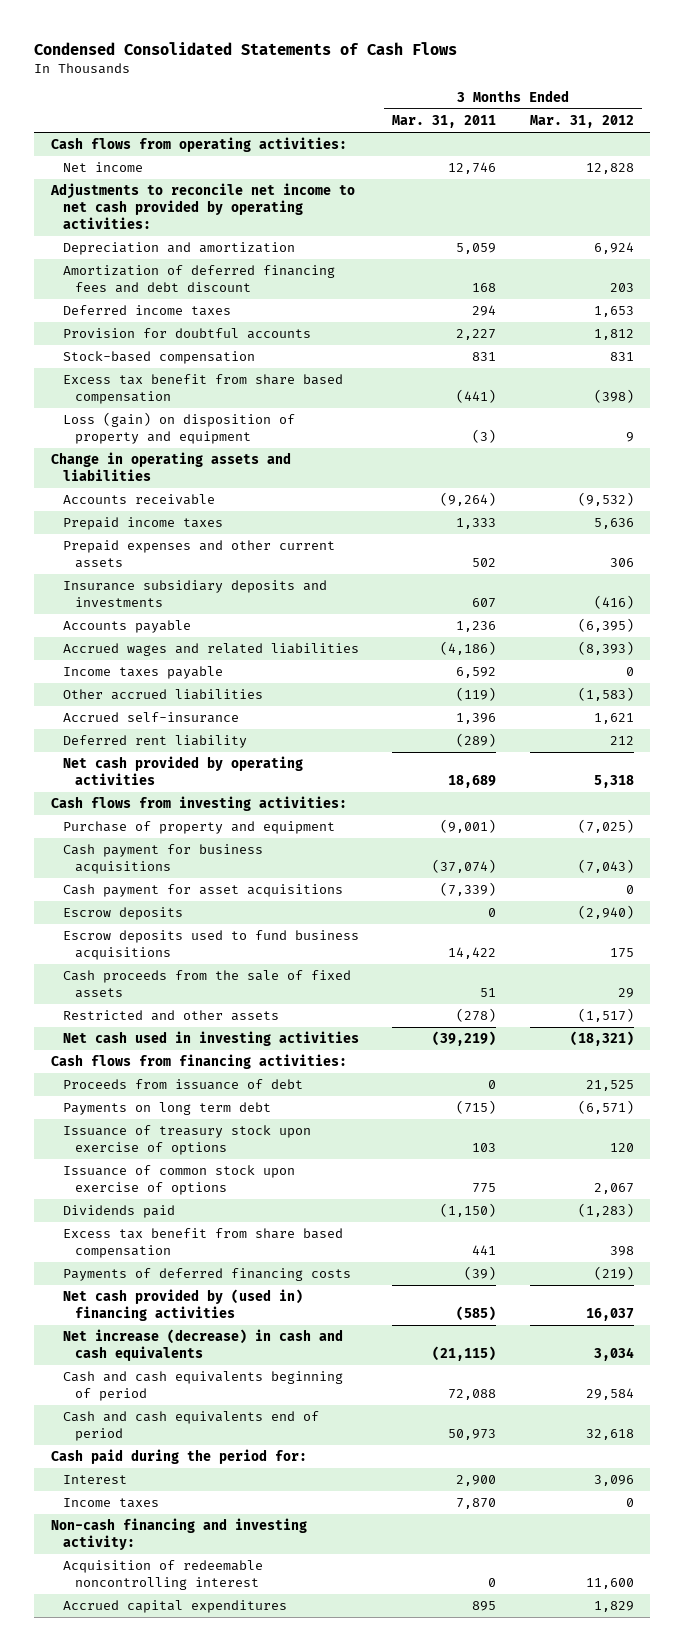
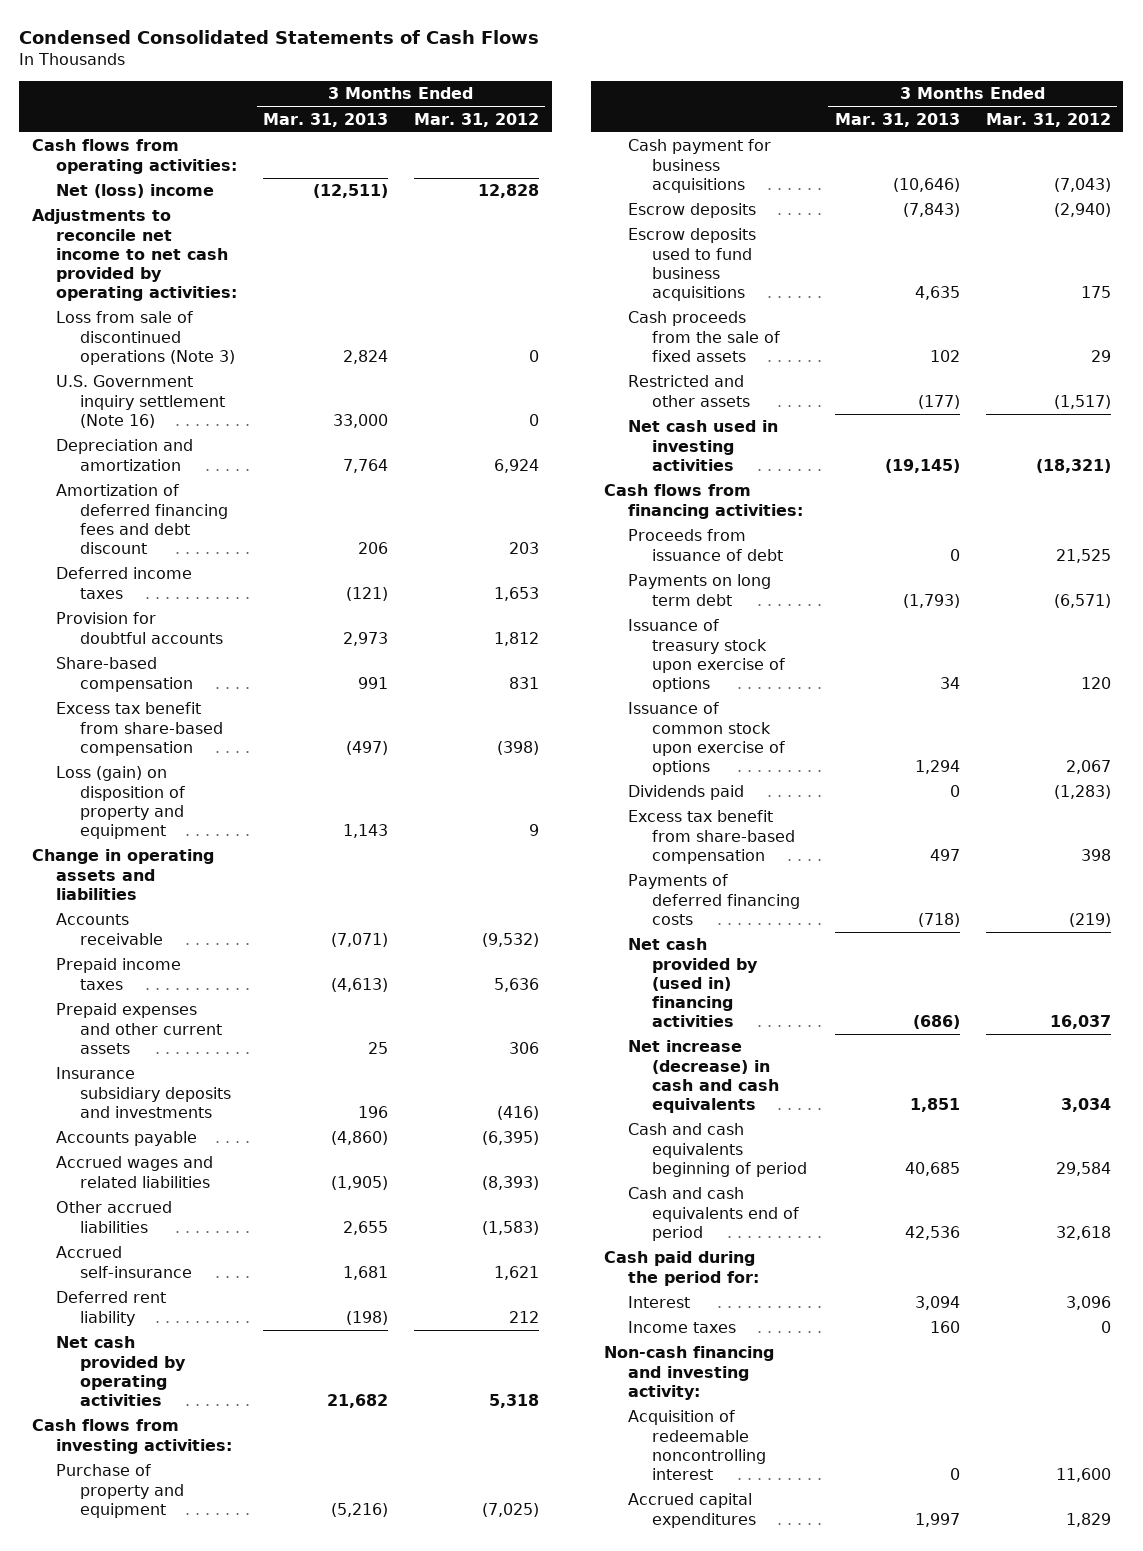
[392,115,497,129] Mar. 31, 2011 -> none
none -> [263,112,389,127] Mar. 31, 2013
[62,162,143,173] Net income -> [56,184,215,199] Net (loss) income
none -> [56,311,236,365] Loss from sale of discontinued operations (Note 3)
none -> [56,375,226,428] U.S. Government inquiry settlement (Note 16)
[62,351,255,365] Stock-based compensation -> [56,657,194,692] Share-based compensation
[62,374,343,405] Excess tax benefit from share based compensation -> [56,702,224,756] Excess tax benefit from share-based compensation
[62,666,223,680] Income taxes payable -> none
[62,884,343,898] Cash payment for asset acquisitions -> none
[62,1228,343,1259] Excess tax benefit from share based compensation -> [628,810,796,864] Excess tax benefit from share-based compensation

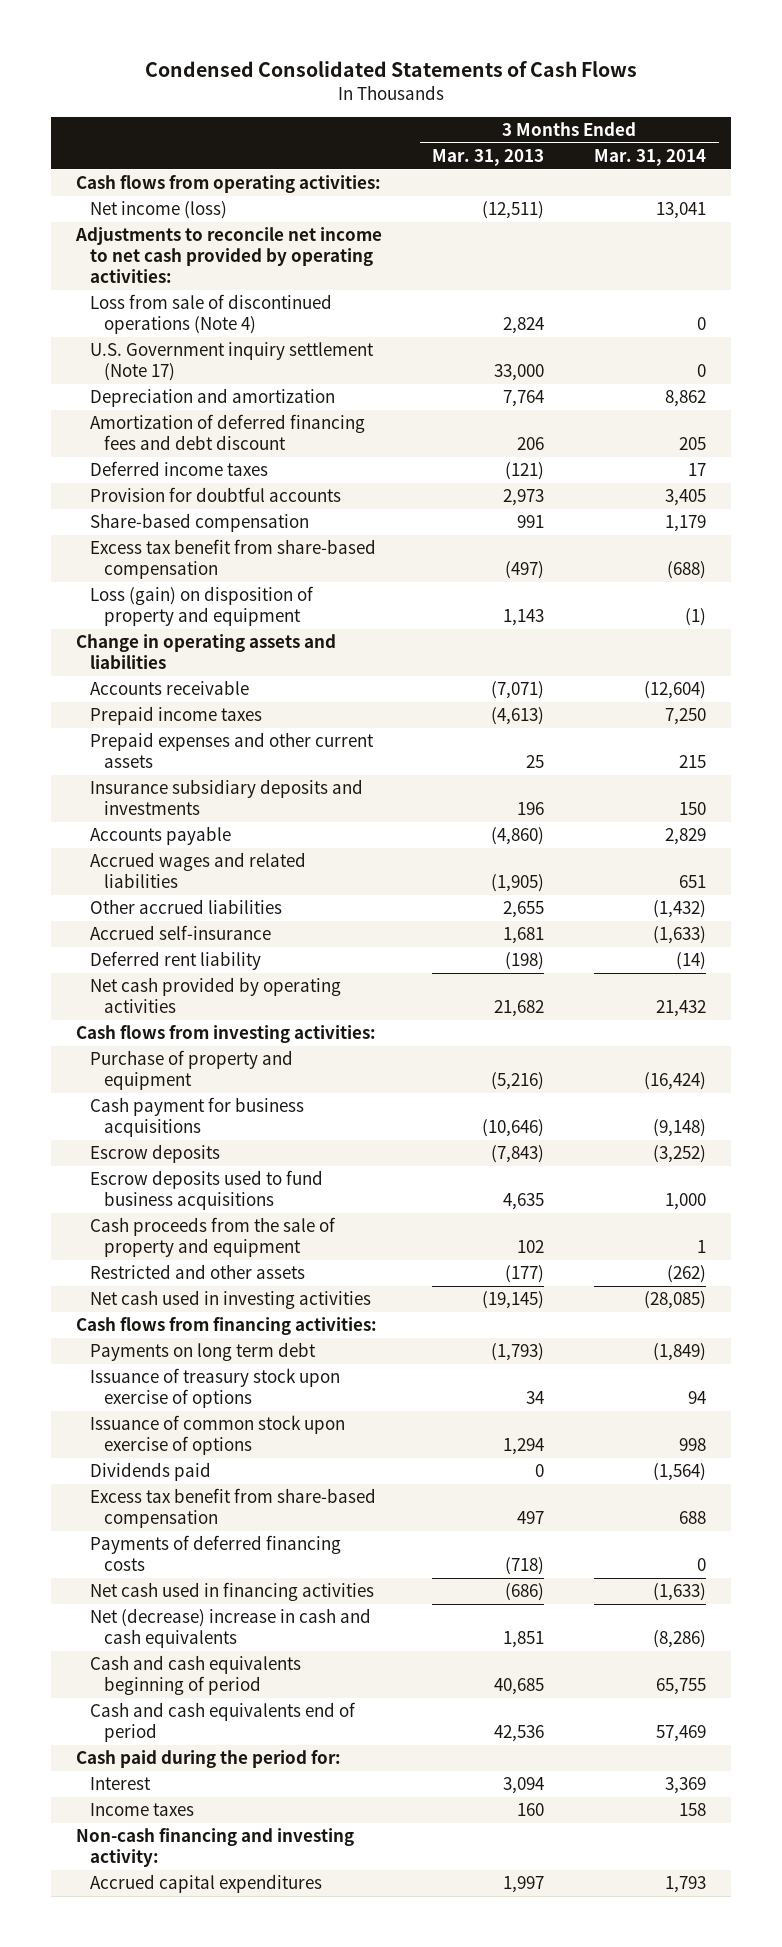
[413,112,539,127] Mar. 31, 2012 -> none
none -> [594,148,707,166] Mar. 31, 2014
[56,184,215,199] Net (loss) income -> [90,201,228,220] Net income (loss)
[56,311,236,365] Loss from sale of discontinued operations (Note 3) -> [90,294,333,335] Loss from sale of discontinued operations (Note 4)
[56,375,226,428] U.S. Government inquiry settlement (Note 16) -> [90,342,375,382] U.S. Government inquiry settlement (Note 17)
[628,311,781,362] Cash proceeds from the sale of fixed assets -> [90,1217,337,1258] Cash proceeds from the sale of property and equipment
[628,529,784,561] Proceeds from issuance of debt -> none
[628,938,759,1028] Net cash provided by (used in) financing activities -> [90,1582,375,1602] Net cash used in financing activities
[628,1040,780,1114] Net increase (decrease) in cash and cash equivalents -> [90,1608,372,1649] Net (decrease) increase in cash and cash equivalents
[628,1410,767,1481] Acquisition of redeemable noncontrolling interest -> none

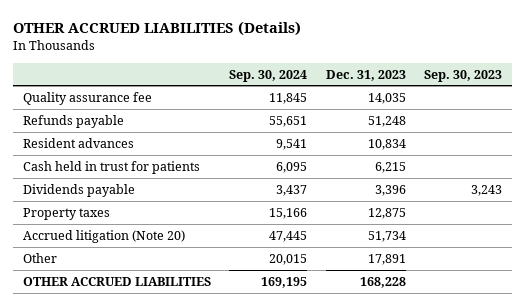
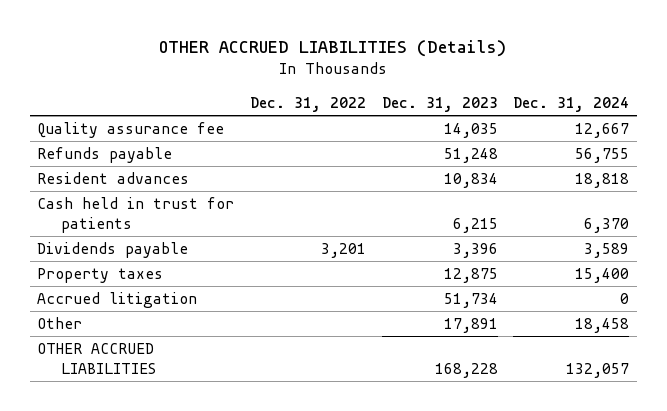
[229,69,308,82] Sep. 30, 2024 -> none
[424,69,503,82] Sep. 30, 2023 -> none
none -> [249,96,366,112] Dec. 31, 2022
none -> [513,96,630,112] Dec. 31, 2024
[22,229,185,243] Accrued litigation (Note 20) -> [37,292,198,309] Accrued litigation

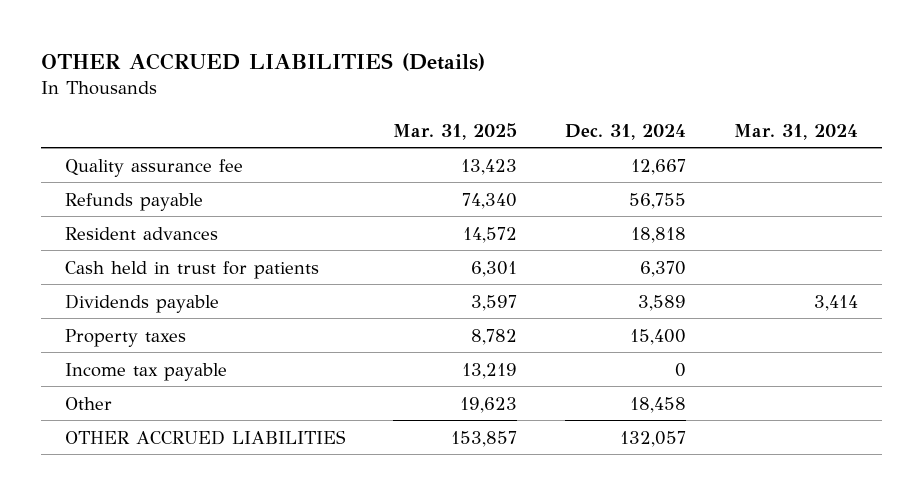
[249,96,366,112] Dec. 31, 2022 -> none
[381,96,498,112] Dec. 31, 2023 -> none
none -> [392,122,517,140] Mar. 31, 2025
none -> [733,123,858,140] Mar. 31, 2024
[37,292,198,309] Accrued litigation -> none
none -> [64,362,227,381] Income tax payable

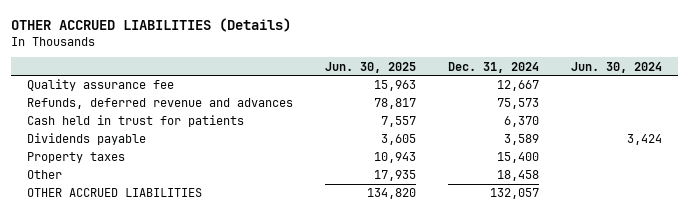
[392,122,517,140] Mar. 31, 2025 -> none
[733,123,858,140] Mar. 31, 2024 -> none
none -> [325,61,417,73] Jun. 30, 2025
none -> [571,61,663,73] Jun. 30, 2024
[64,192,203,211] Refunds payable -> none
[64,226,218,240] Resident advances -> none
none -> [27,98,294,110] Refunds, deferred revenue and advances
[64,362,227,381] Income tax payable -> none

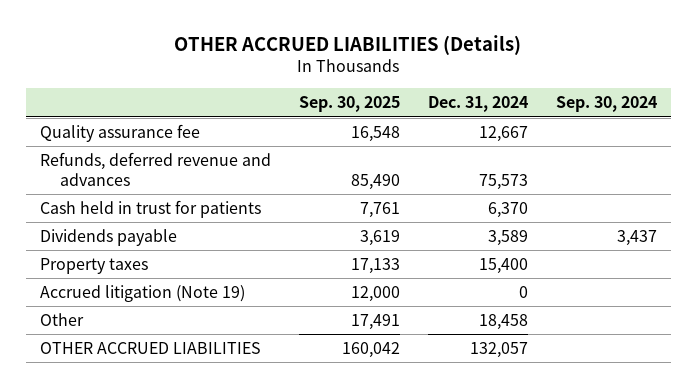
[325,61,417,73] Jun. 30, 2025 -> none
[571,61,663,73] Jun. 30, 2024 -> none
none -> [298,96,400,113] Sep. 30, 2025
none -> [555,96,657,113] Sep. 30, 2024
none -> [39,285,245,303] Accrued litigation (Note 19)

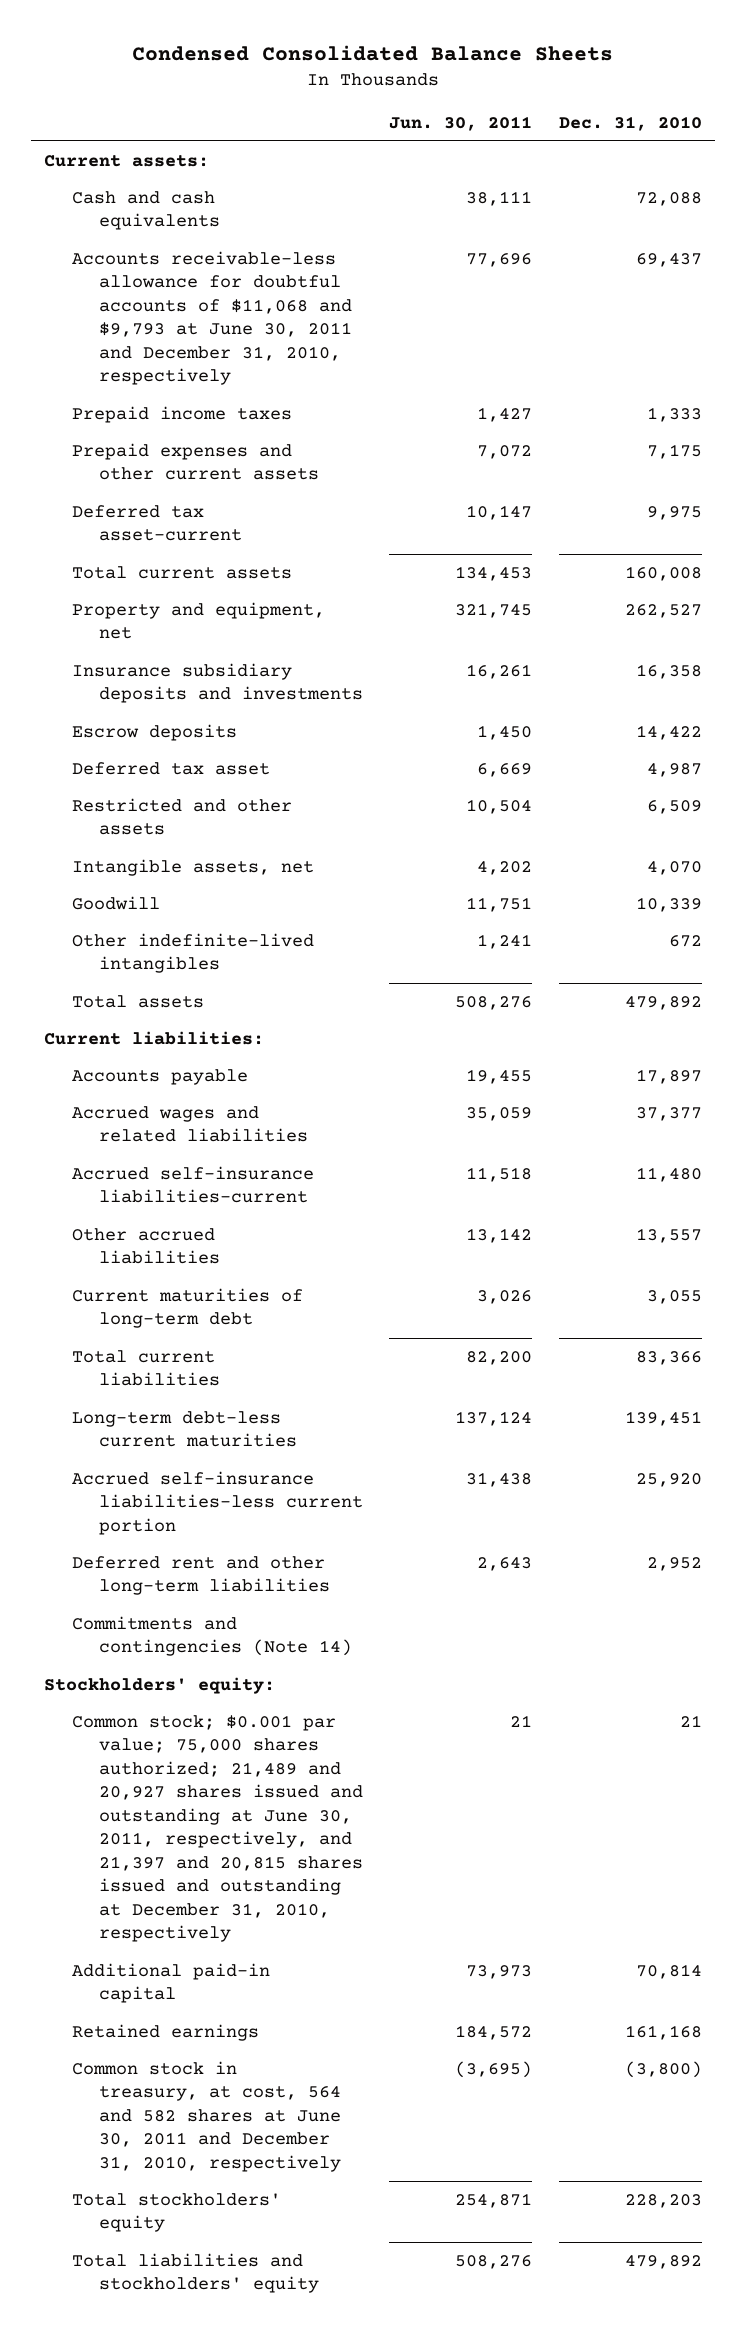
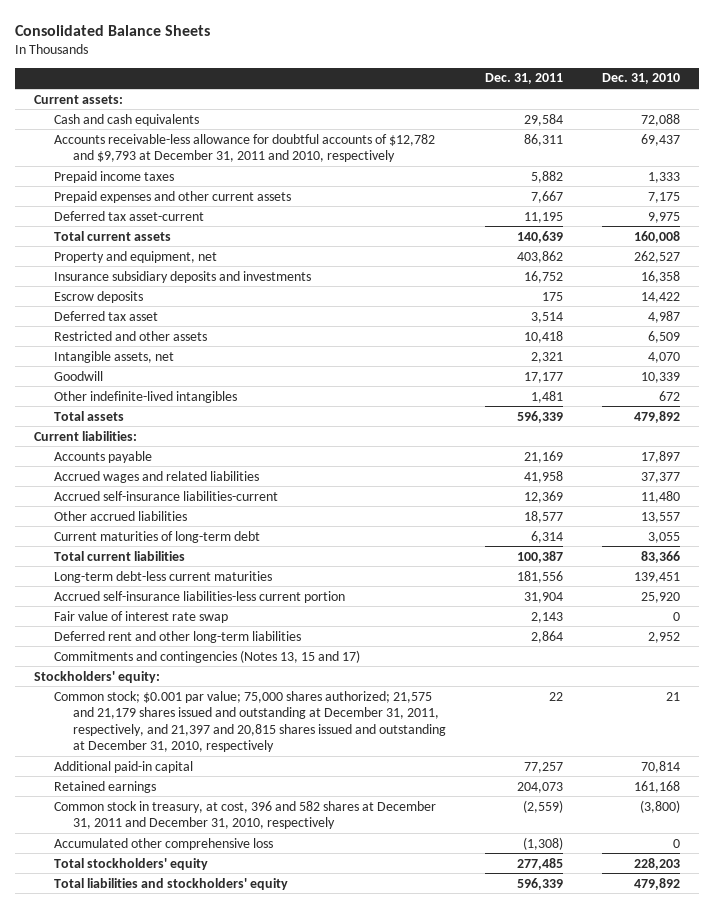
[131,44,613,61] Condensed Consolidated Balance Sheets -> [14,24,210,36] Consolidated Balance Sheets
[389,115,533,131] Jun. 30, 2011 -> none
none -> [484,73,563,85] Dec. 31, 2011
[71,250,352,386] Accounts receivable-less allowance for doubtful accounts of $11,068 and $9,793 at June 30, 2011 and December 31, 2010, respectively -> [53,133,435,163] Accounts receivable-less allowance for doubtful accounts of $12,782 and $9,793 at December 31, 2011 and 2010, respectively
none -> [53,610,228,623] Fair value of interest rate swap
[71,1615,352,1657] Commitments and contingencies (Note 14) -> [53,649,360,663] Commitments and contingencies (Notes 13, 15 and 17)
[71,1714,363,1943] Common stock; $0.001 par value; 75,000 shares authorized; 21,489 and 20,927 shares issued and outstanding at June 30, 2011, respectively, and 21,397 and 20,815 shares issued and outstanding at December 31, 2010, respectively -> [53,690,446,753] Common stock; $0.001 par value; 75,000 shares authorized; 21,575 and 21,179 shares issued and outstanding at December 31, 2011, respectively, and 21,397 and 20,815 shares issued and outstanding at December 31, 2010, respectively
[71,2060,341,2172] Common stock in treasury, at cost, 564 and 582 shares at June 30, 2011 and December 31, 2010, respectively -> [53,800,436,830] Common stock in treasury, at cost, 396 and 582 shares at December 31, 2011 and December 31, 2010, respectively
none -> [53,837,273,850] Accumulated other comprehensive loss

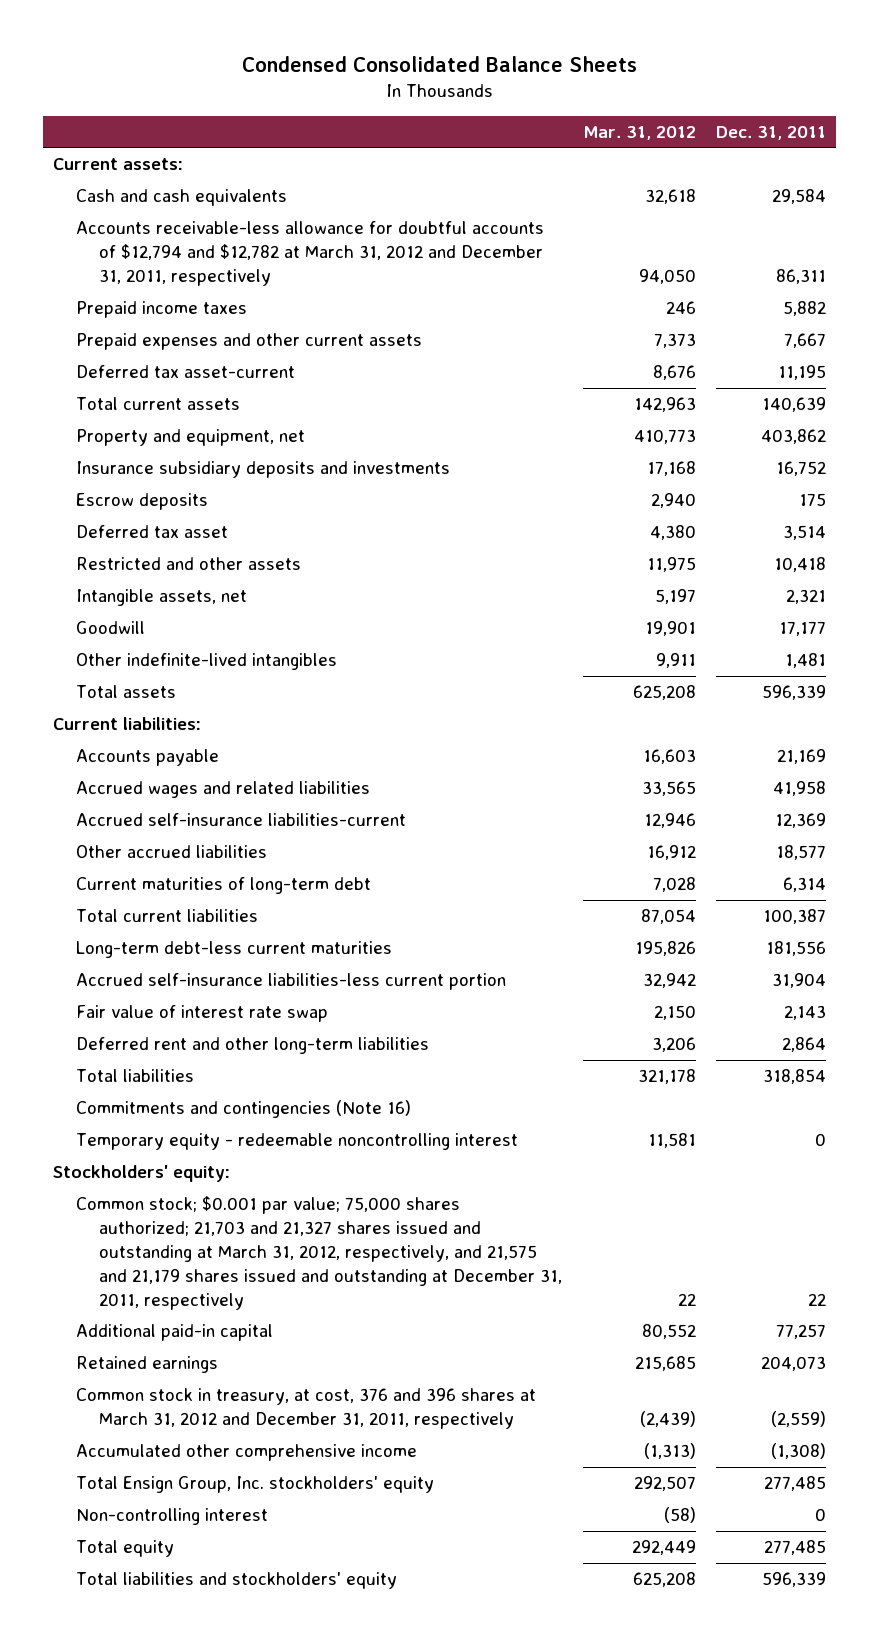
[14,24,210,36] Consolidated Balance Sheets -> [241,55,637,72] Condensed Consolidated Balance Sheets
[601,73,680,85] Dec. 31, 2010 -> none
none -> [582,125,696,140] Mar. 31, 2012
[53,133,435,163] Accounts receivable-less allowance for doubtful accounts of $12,782 and $9,793 at December 31, 2011 and 2010, respectively -> [76,221,545,286] Accounts receivable-less allowance for doubtful accounts of $12,794 and $12,782 at March 31, 2012 and December 31, 2011, respectively
none -> [76,1069,195,1083] Total liabilities
[53,649,360,663] Commitments and contingencies (Notes 13, 15 and 17) -> [76,1100,412,1119] Commitments and contingencies (Note 16)
none -> [76,1133,519,1151] Temporary equity - redeemable noncontrolling interest
[53,690,446,753] Common stock; $0.001 par value; 75,000 shares authorized; 21,575 and 21,179 shares issued and outstanding at December 31, 2011, respectively, and 21,397 and 20,815 shares issued and outstanding at December 31, 2010, respectively -> [76,1196,563,1310] Common stock; $0.001 par value; 75,000 shares authorized; 21,703 and 21,327 shares issued and outstanding at March 31, 2012, respectively, and 21,575 and 21,179 shares issued and outstanding at December 31, 2011, respectively
[53,800,436,830] Common stock in treasury, at cost, 396 and 582 shares at December 31, 2011 and December 31, 2010, respectively -> [76,1388,537,1430] Common stock in treasury, at cost, 376 and 396 shares at March 31, 2012 and December 31, 2011, respectively
[53,837,273,850] Accumulated other comprehensive loss -> [76,1444,418,1462] Accumulated other comprehensive income
[53,857,208,870] Total stockholders' equity -> [76,1476,435,1494] Total Ensign Group, Inc. stockholders' equity
none -> [76,1508,269,1526] Non-controlling interest
none -> [76,1540,175,1558] Total equity

